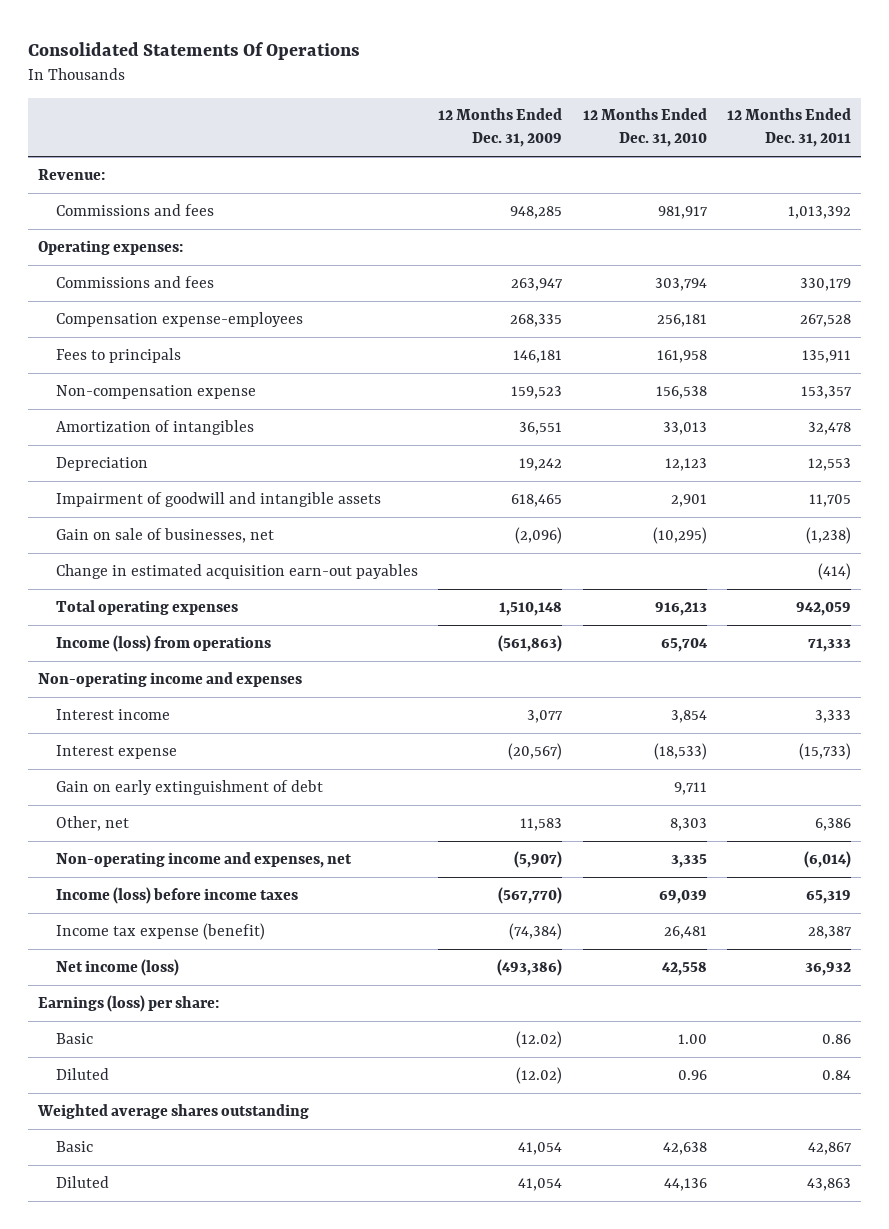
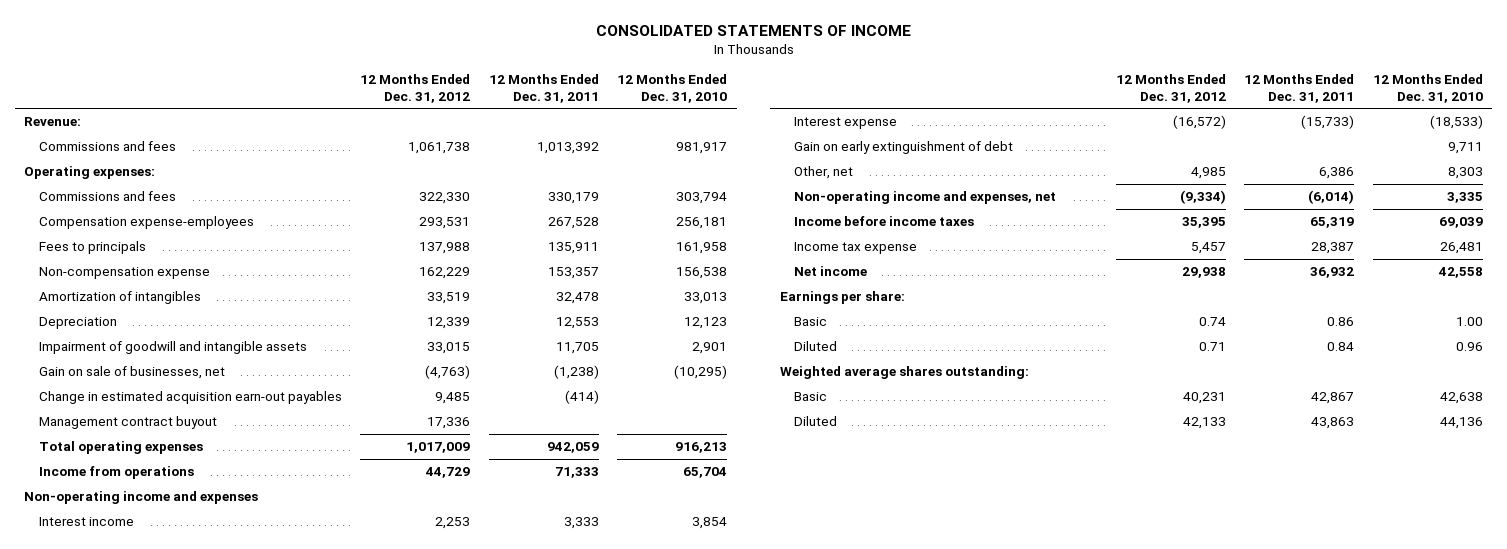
[28,41,361,60] Consolidated Statements Of Operations -> [595,24,911,36] CONSOLIDATED STATEMENTS OF INCOME
[438,108,563,148] 12 Months Ended Dec. 31, 2009 -> none
none -> [360,74,471,103] 12 Months Ended Dec. 31, 2012
none -> [38,416,217,430] Management contract buyout
[56,634,272,652] Income (loss) from operations -> [38,466,194,480] Income from operations
[56,886,299,904] Income (loss) before income taxes -> [793,216,974,227] Income before income taxes
[56,922,266,940] Income tax expense (benefit) -> [793,242,917,255] Income tax expense
[56,958,180,976] Net income (loss) -> [793,266,867,277] Net income
[38,994,220,1012] Earnings (loss) per share: -> [779,291,905,305] Earnings per share:
[37,1103,310,1119] Weighted average shares outstanding -> [779,366,1029,380] Weighted average shares outstanding:

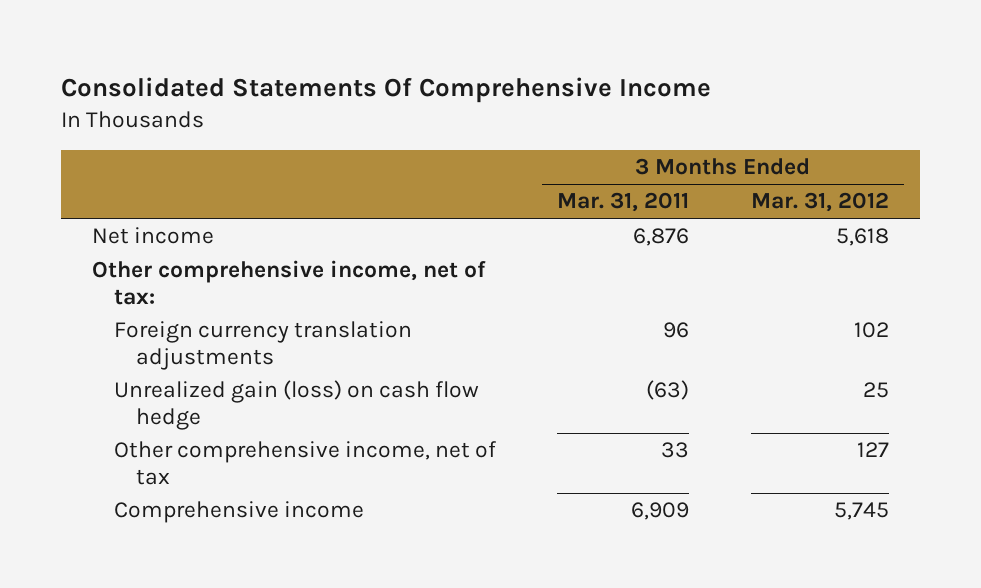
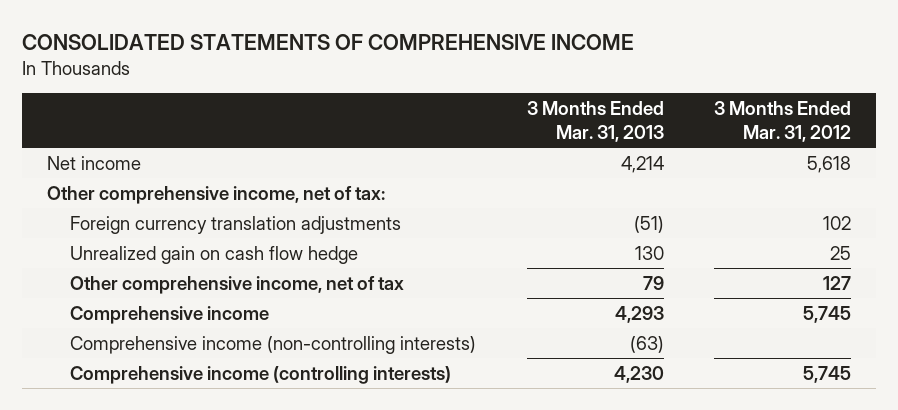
[60,77,711,104] Consolidated Statements Of Comprehensive Income -> [21,34,634,51] CONSOLIDATED STATEMENTS OF COMPREHENSIVE INCOME
[557,192,690,213] Mar. 31, 2011 -> none
none -> [526,101,664,142] 3 Months Ended Mar. 31, 2013
[113,380,479,430] Unrealized gain (loss) on cash flow hedge -> [70,245,359,264] Unrealized gain on cash flow hedge
none -> [70,335,477,354] Comprehensive income (non-controlling interests)
none -> [70,365,452,384] Comprehensive income (controlling interests)

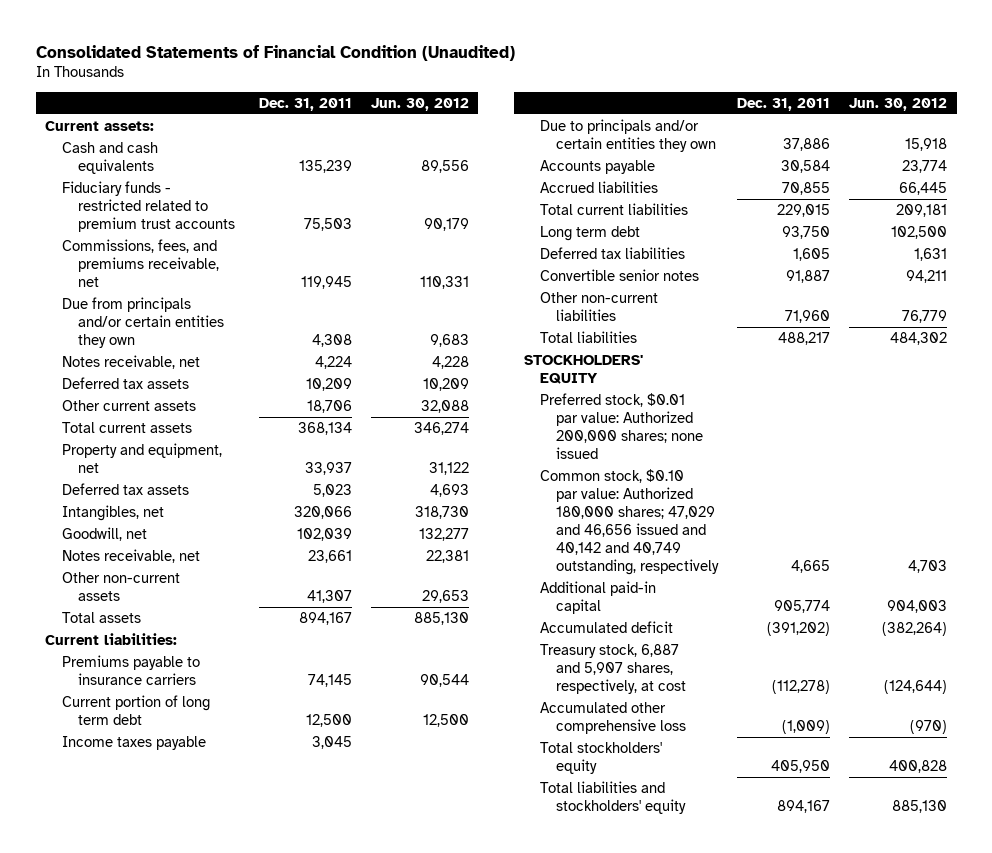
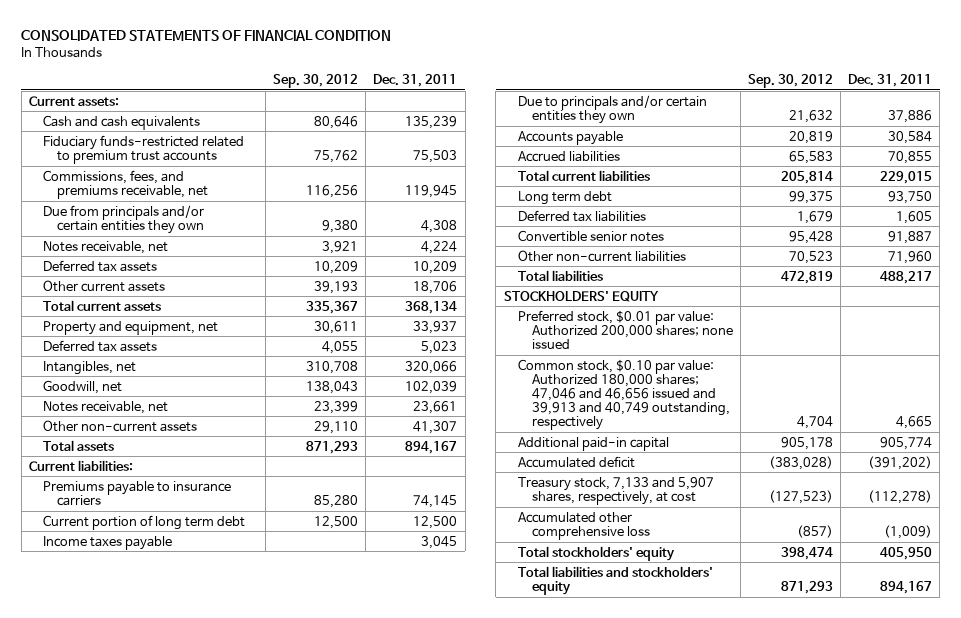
[35,44,515,61] Consolidated Statements of Financial Condition (Unaudited) -> [21,30,392,42] CONSOLIDATED STATEMENTS OF FINANCIAL CONDITION
[370,97,469,111] Jun. 30, 2012 -> none
none -> [273,73,359,88] Sep. 30, 2012
[61,181,236,232] Fiduciary funds - restricted related to premium trust accounts -> [42,134,244,164] Fiduciary funds-restricted related to premium trust accounts
[540,469,720,575] Common stock, $0.10 par value: Authorized 180,000 shares; 47,029 and 46,656 issued and 40,142 and 40,749 outstanding, respectively -> [517,358,730,431] Common stock, $0.10 par value: Authorized 180,000 shares; 47,046 and 46,656 issued and 39,913 and 40,749 outstanding, respectively
[540,644,687,694] Treasury stock, 6,887 and 5,907 shares, respectively, at cost -> [517,476,714,505] Treasury stock, 7,133 and 5,907 shares, respectively, at cost

